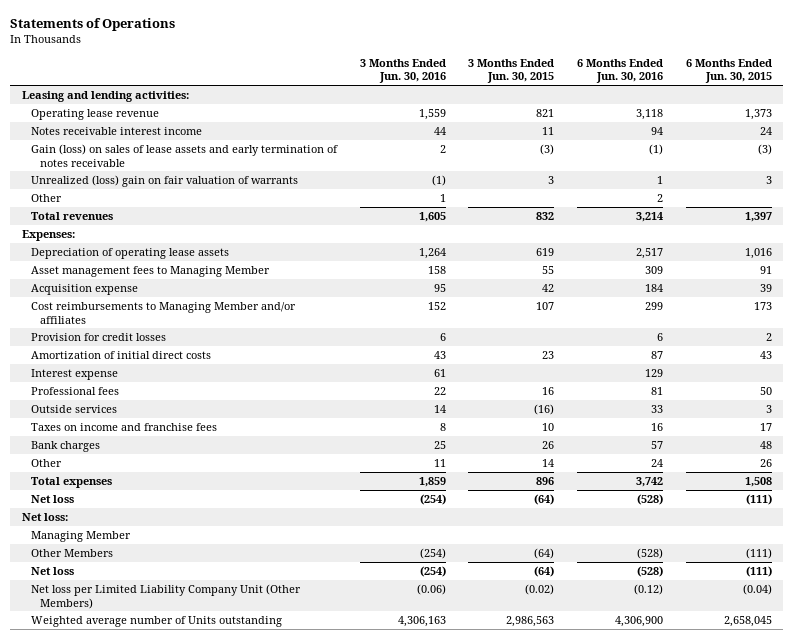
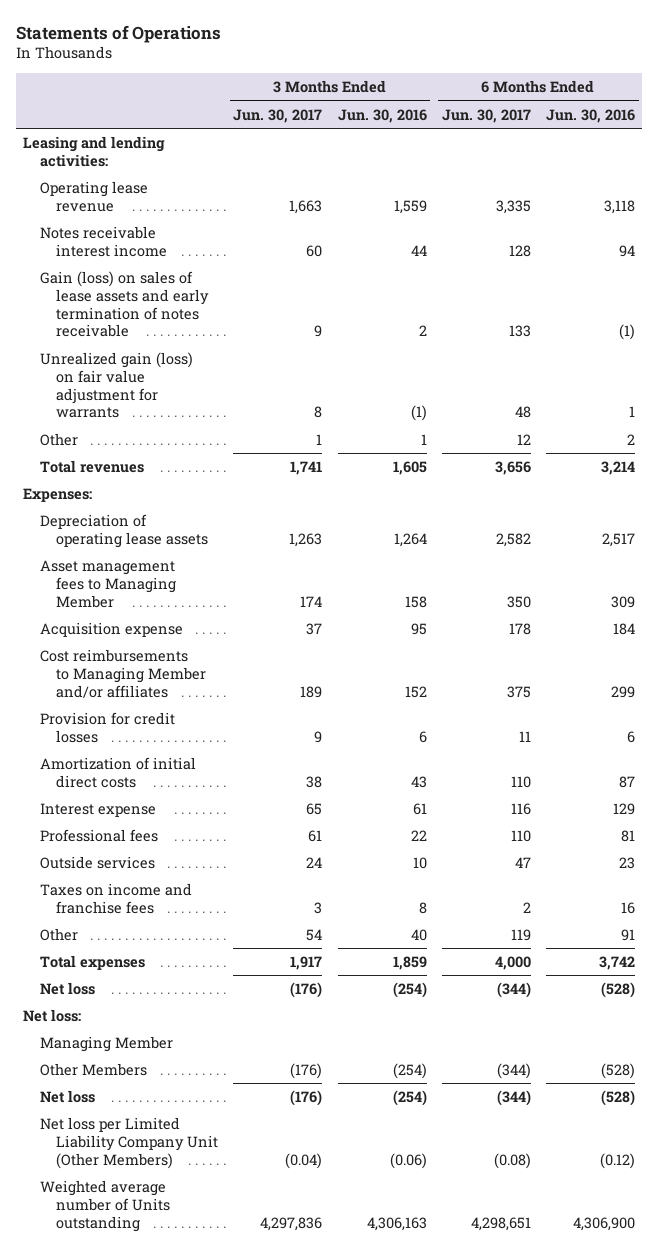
[468,58,555,84] 3 Months Ended Jun. 30, 2015 -> none
[685,58,772,84] 6 Months Ended Jun. 30, 2015 -> none
none -> [233,108,323,123] Jun. 30, 2017
none -> [441,108,531,123] Jun. 30, 2017
[30,174,298,187] Unrealized (loss) gain on fair valuation of warrants -> [39,351,193,419] Unrealized gain (loss) on fair value adjustment for warrants
[433,404,446,413] 14 -> [412,856,427,869] 10
[650,404,663,413] 33 -> [618,856,635,869] 23
[30,440,100,452] Bank charges -> none
[433,458,446,467] 11 -> [410,928,427,941] 40
[650,458,663,467] 24 -> [620,928,635,941] 91

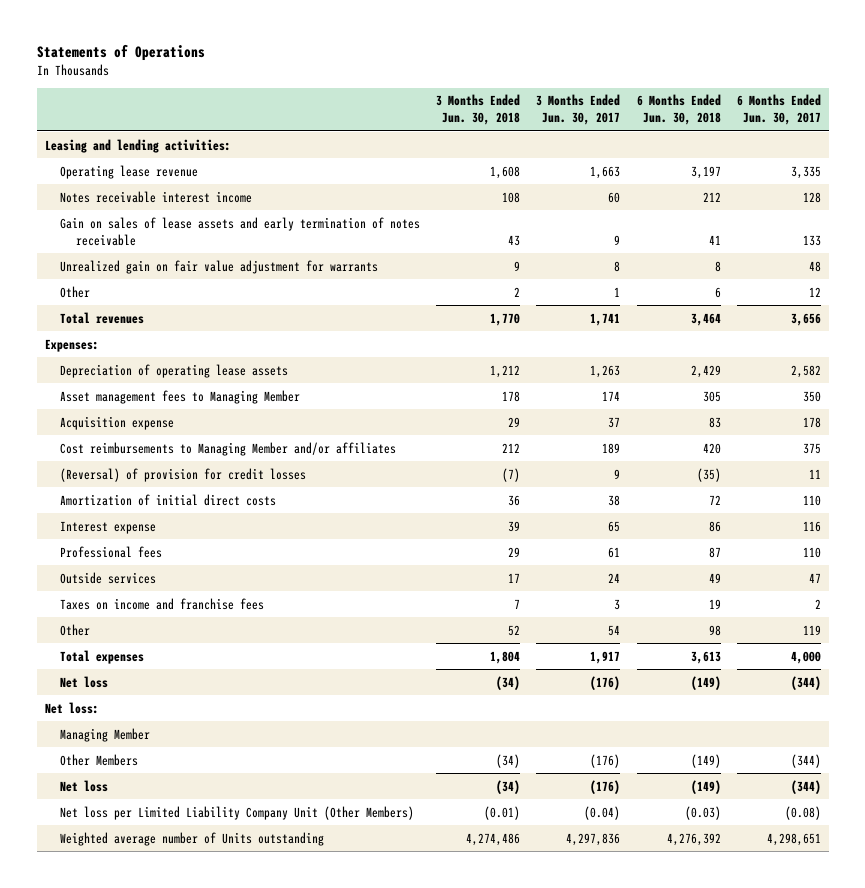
[337,108,427,123] Jun. 30, 2016 -> none
[545,108,635,123] Jun. 30, 2016 -> none
none -> [436,94,521,126] 3 Months Ended Jun. 30, 2018
none -> [636,94,721,126] 6 Months Ended Jun. 30, 2018
[39,270,210,338] Gain (loss) on sales of lease assets and early termination of notes receivable -> [60,216,421,246] Gain on sales of lease assets and early termination of notes receivable
[39,351,193,419] Unrealized gain (loss) on fair value adjustment for warrants -> [60,259,379,274] Unrealized gain on fair value adjustment for warrants
[39,711,175,743] Provision for credit losses -> [60,467,307,482] (Reversal) of provision for credit losses

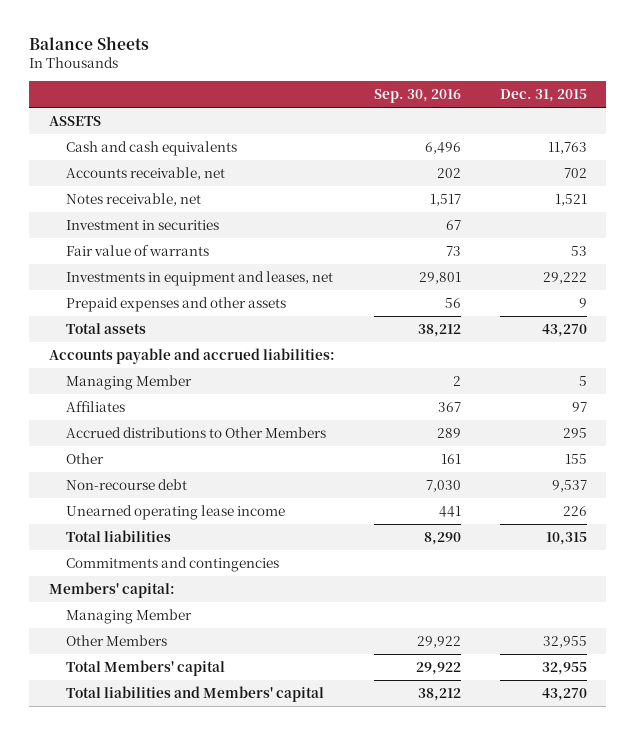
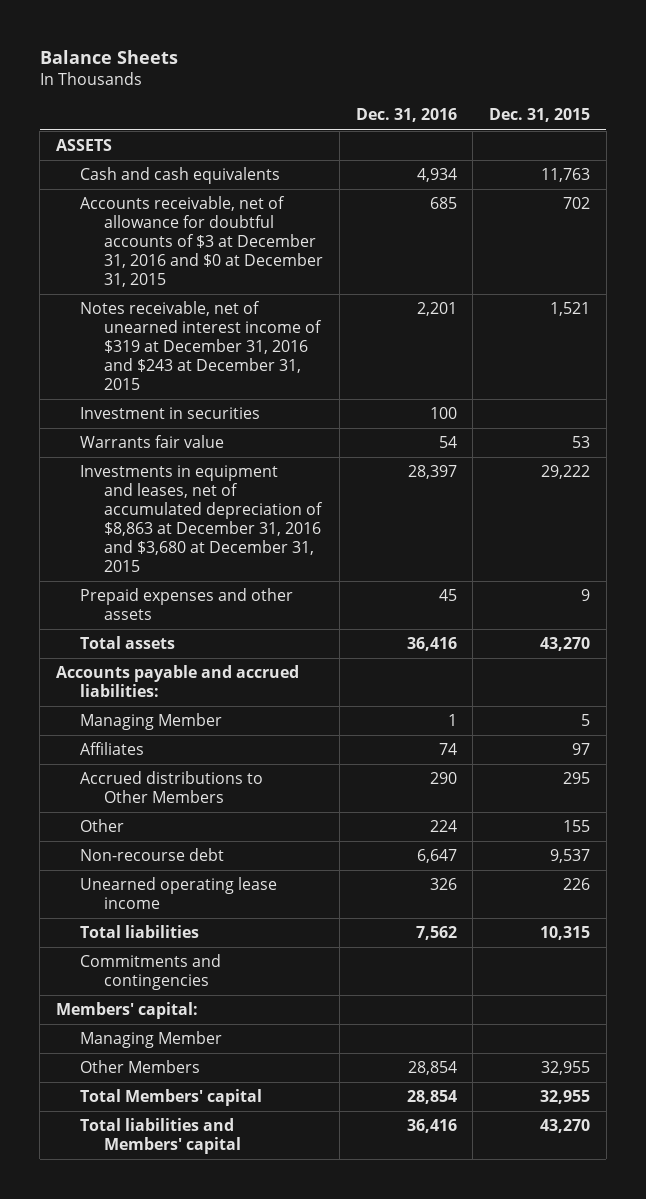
[373,89,461,104] Sep. 30, 2016 -> none
none -> [355,108,457,123] Dec. 31, 2016
[66,166,226,180] Accounts receivable, net -> [80,196,324,287] Accounts receivable, net of allowance for doubtful accounts of $3 at December 31, 2016 and $0 at December 31, 2015
[66,192,202,206] Notes receivable, net -> [80,301,323,390] Notes receivable, net of unearned interest income of $319 at December 31, 2016 and $243 at December 31, 2015
[66,244,210,256] Fair value of warrants -> [80,435,225,449] Warrants fair value
[66,270,334,286] Investments in equipment and leases, net -> [80,465,324,572] Investments in equipment and leases, net of accumulated depreciation of $8,863 at December 31, 2016 and $3,680 at December 31, 2015

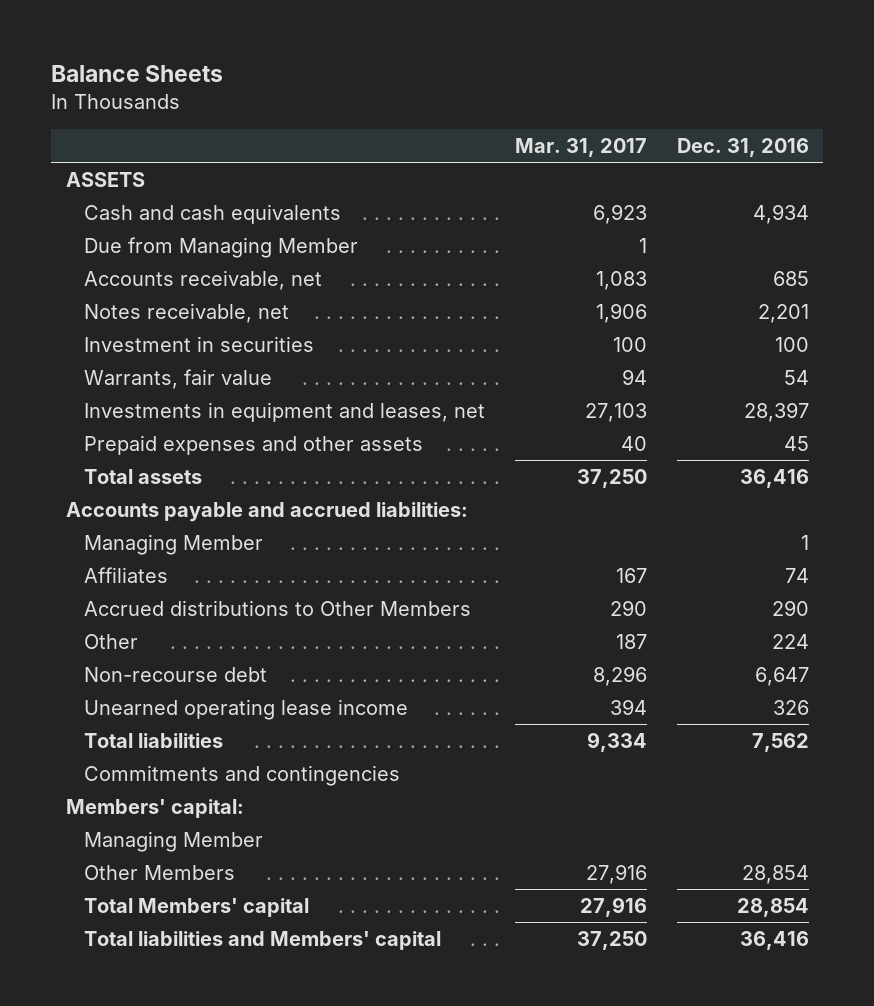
[489,108,591,123] Dec. 31, 2015 -> none
none -> [514,137,647,157] Mar. 31, 2017
none -> [84,236,359,258] Due from Managing Member
[80,196,324,287] Accounts receivable, net of allowance for doubtful accounts of $3 at December 31, 2016 and $0 at December 31, 2015 -> [84,269,323,290] Accounts receivable, net
[80,301,323,390] Notes receivable, net of unearned interest income of $319 at December 31, 2016 and $243 at December 31, 2015 -> [84,302,290,323] Notes receivable, net
[80,435,225,449] Warrants fair value -> [84,368,273,389] Warrants, fair value
[80,465,324,572] Investments in equipment and leases, net of accumulated depreciation of $8,863 at December 31, 2016 and $3,680 at December 31, 2015 -> [84,401,486,422] Investments in equipment and leases, net

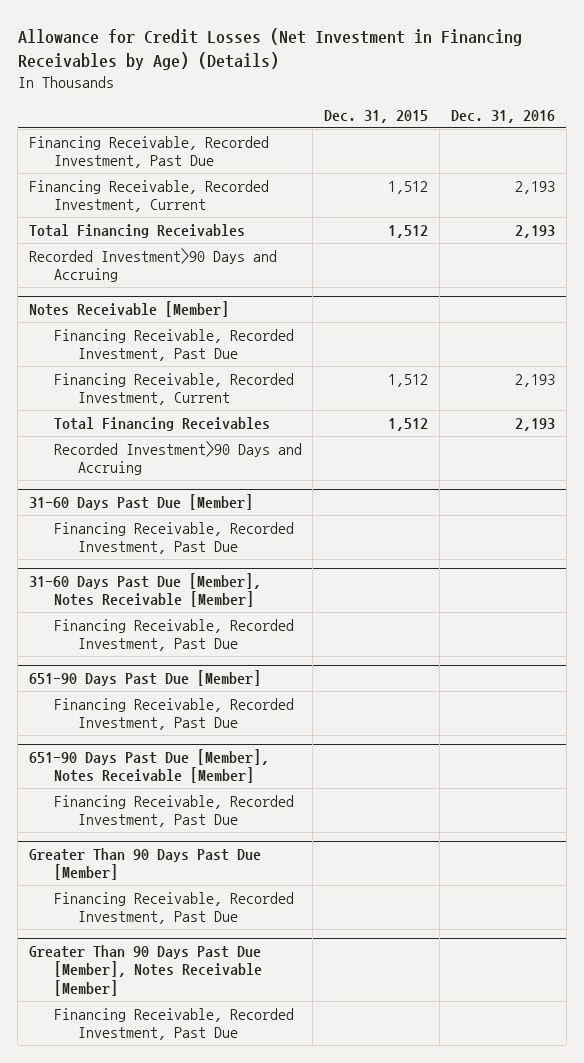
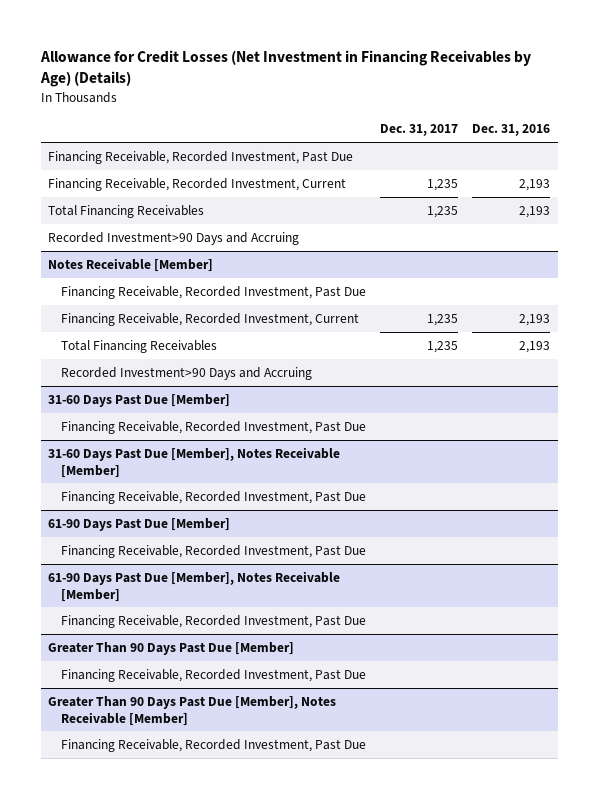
[324,109,429,123] Dec. 31, 2015 -> none
none -> [380,124,459,137] Dec. 31, 2017
[28,669,261,686] 651-90 Days Past Due [Member] -> [48,517,231,531] 61-90 Days Past Due [Member]
[28,748,269,784] 651-90 Days Past Due [Member], Notes Receivable [Member] -> [48,570,341,602] 61-90 Days Past Due [Member], Notes Receivable [Member]

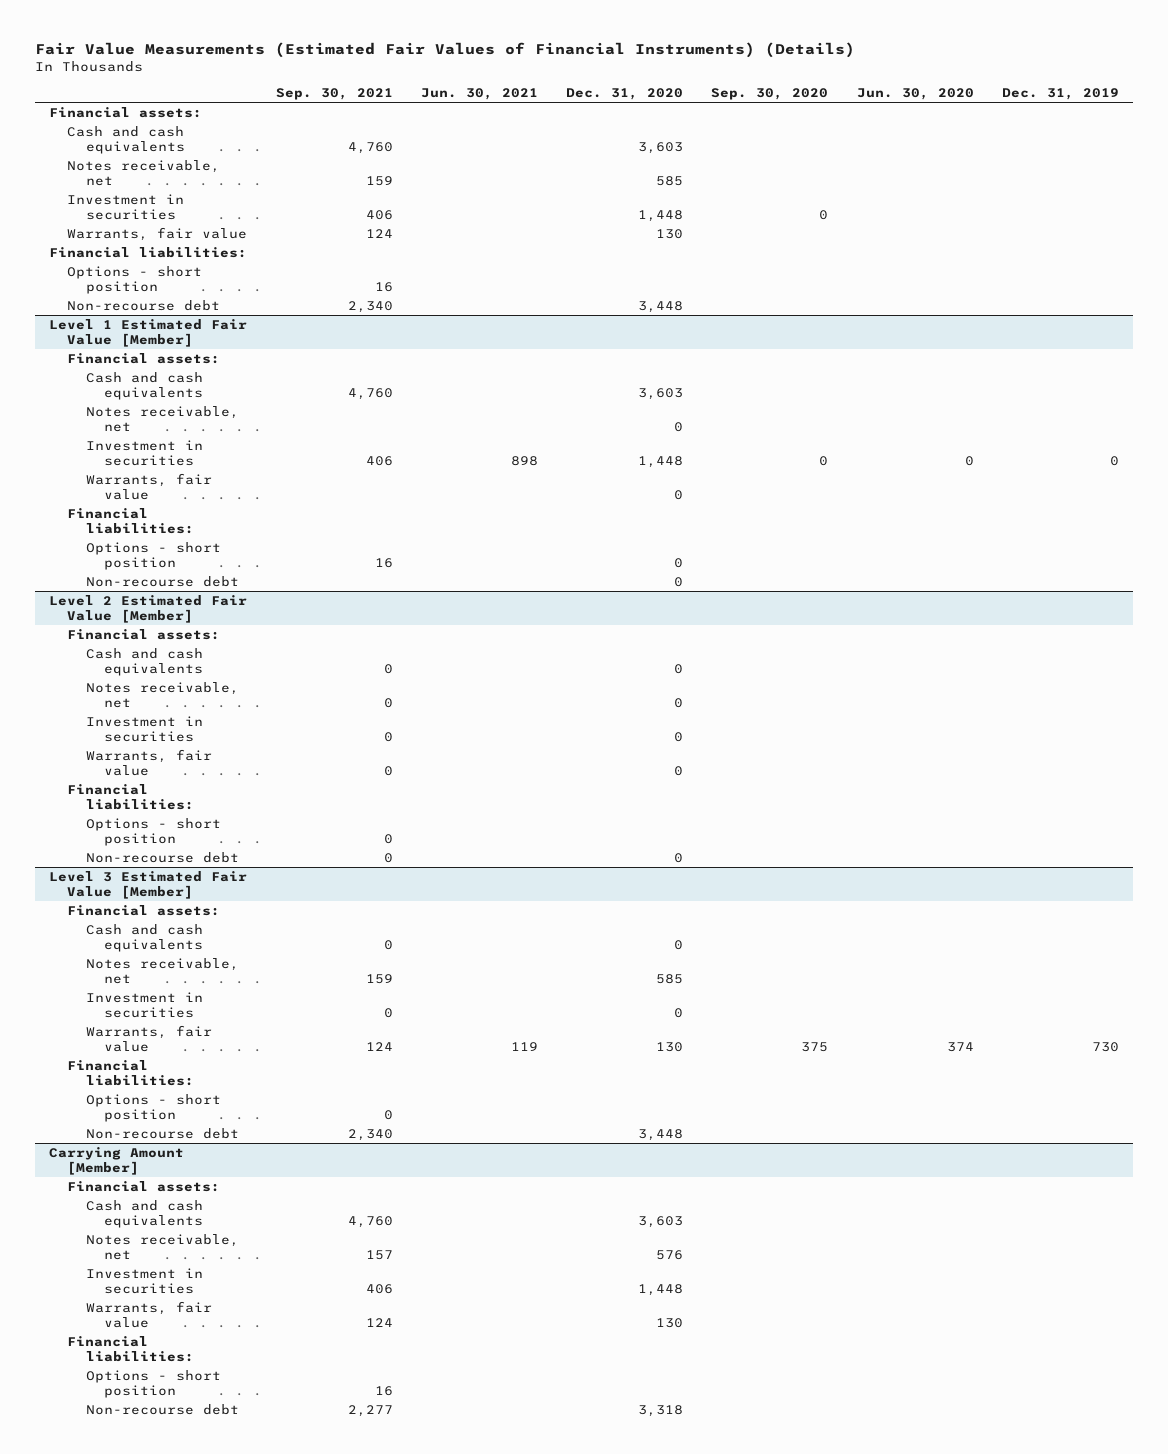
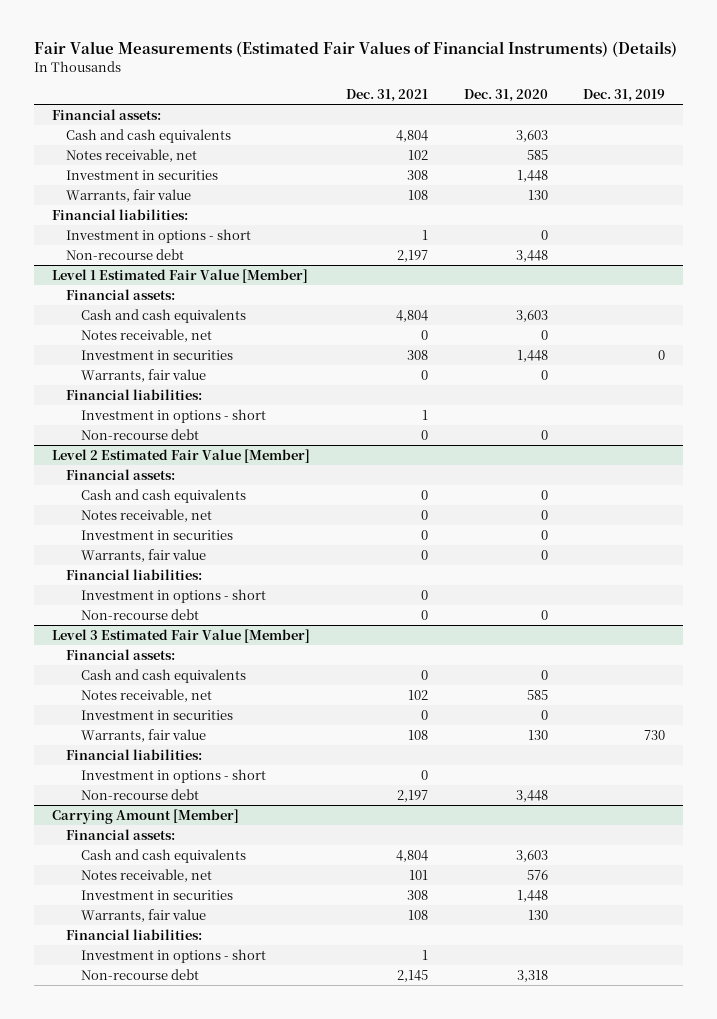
[275,88,393,101] Sep. 30, 2021 -> none
[420,88,538,101] Jun. 30, 2021 -> none
[711,88,829,101] Sep. 30, 2020 -> none
[856,88,974,101] Jun. 30, 2020 -> none
none -> [345,89,428,103] Dec. 31, 2021
[67,265,203,295] Options - short position -> none
none -> [66,228,252,243] Investment in options - short
[85,541,221,571] Options - short position -> none
none -> [80,408,266,423] Investment in options - short
[85,817,221,847] Options - short position -> none
none -> [80,588,266,603] Investment in options - short
[85,1093,221,1123] Options - short position -> none
none -> [80,768,266,783] Investment in options - short
[85,1369,221,1399] Options - short position -> none
none -> [80,948,266,963] Investment in options - short

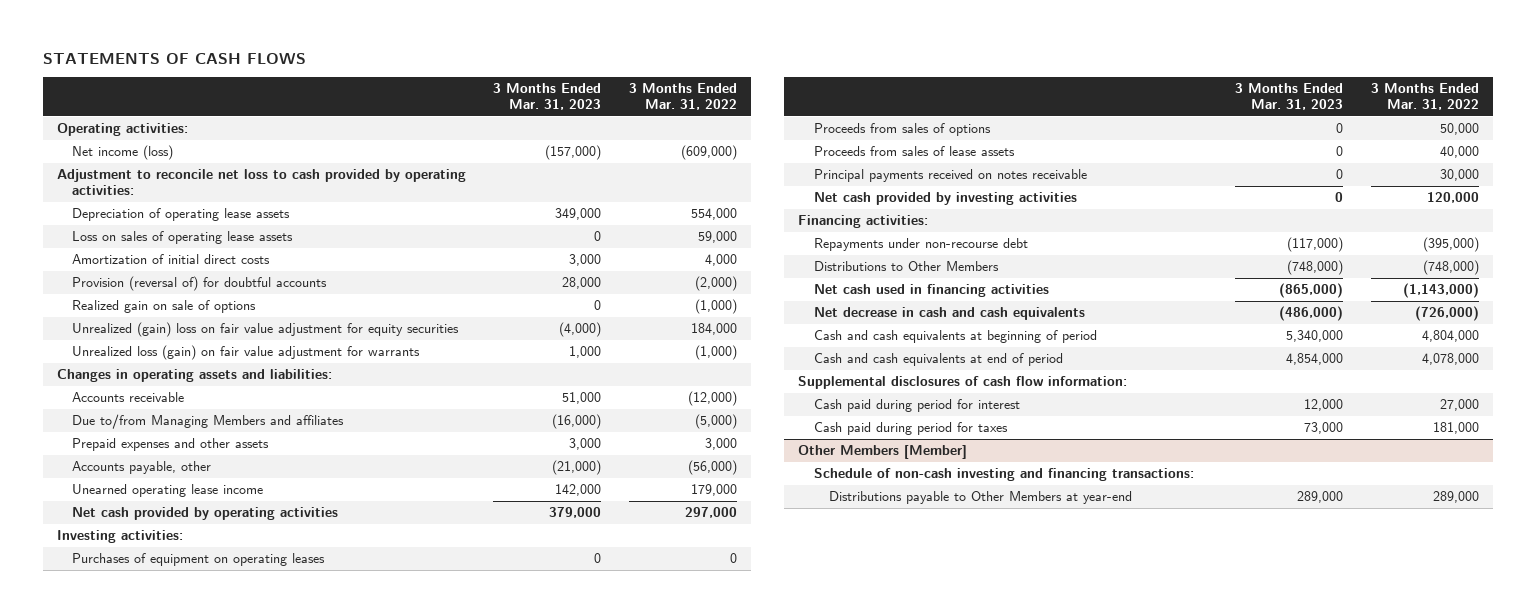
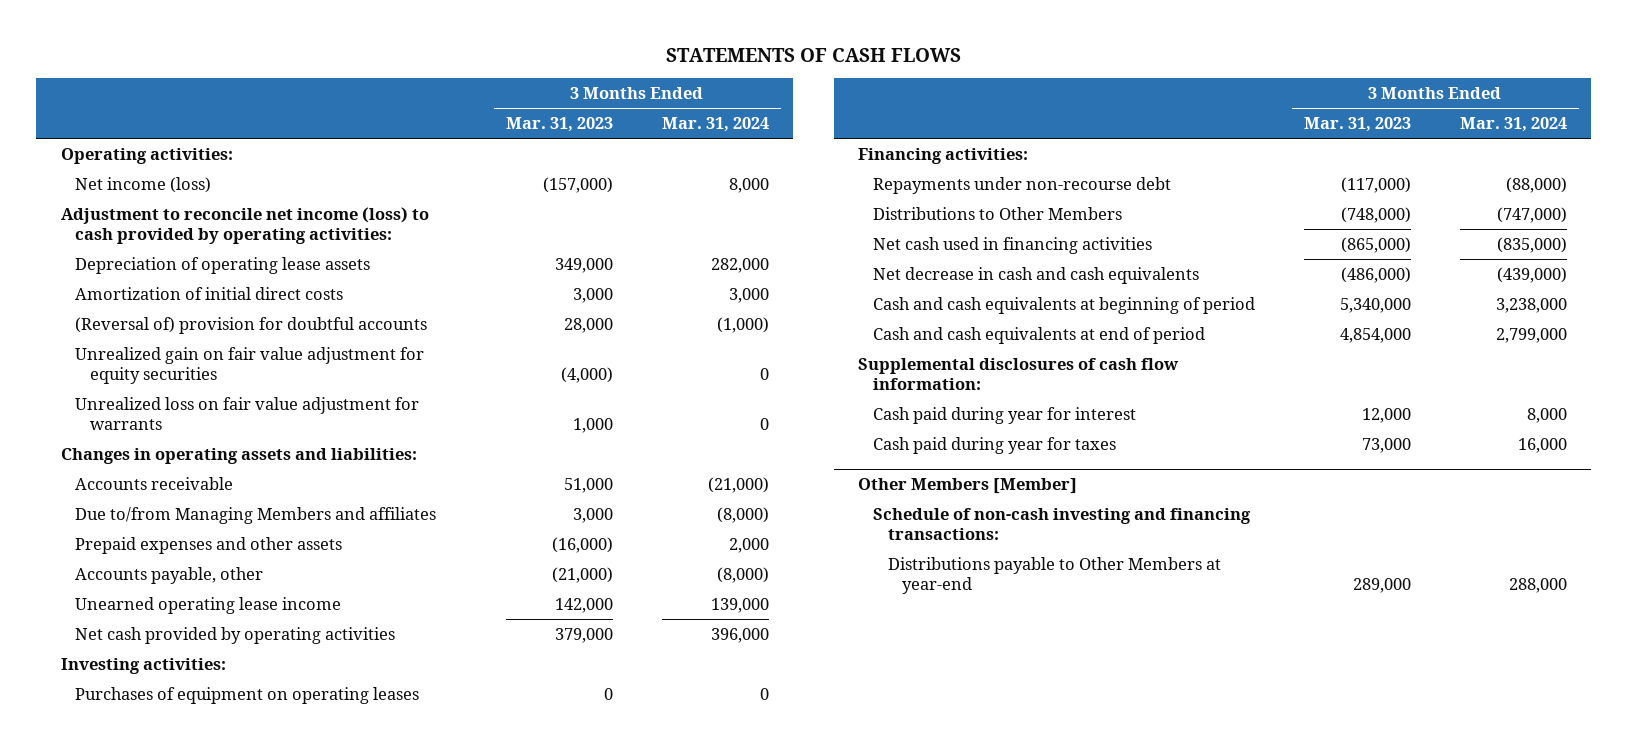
[629,83,738,111] 3 Months Ended Mar. 31, 2022 -> none
none -> [661,117,769,133] Mar. 31, 2024
[56,169,466,196] Adjustment to reconcile net loss to cash provided by operating activities: -> [60,206,429,245] Adjustment to reconcile net income (loss) to cash provided by operating activities:
[72,231,294,245] Loss on sales of operating lease assets -> none
[72,300,257,314] Realized gain on sale of options -> none
[72,276,328,292] Provision (reversal of) for doubtful accounts -> [75,316,428,334] (Reversal of) provision for doubtful accounts
[72,322,460,338] Unrealized (gain) loss on fair value adjustment for equity securities -> [75,346,425,385] Unrealized gain on fair value adjustment for equity securities
[72,345,421,361] Unrealized loss (gain) on fair value adjustment for warrants -> [75,396,420,431] Unrealized loss on fair value adjustment for warrants
[552,414,602,430] (16,000) -> [573,507,614,523] 3,000
[569,438,602,451] 3,000 -> [552,536,614,553] (16,000)
[813,123,991,137] Proceeds from sales of options -> none
[813,146,1015,157] Proceeds from sales of lease assets -> none
[813,169,1087,183] Principal payments received on notes receivable -> none
[813,192,1077,206] Net cash provided by investing activities -> none
[813,399,1020,413] Cash paid during period for interest -> [873,406,1137,424] Cash paid during year for interest
[813,422,1008,436] Cash paid during period for taxes -> [873,436,1117,454] Cash paid during year for taxes

